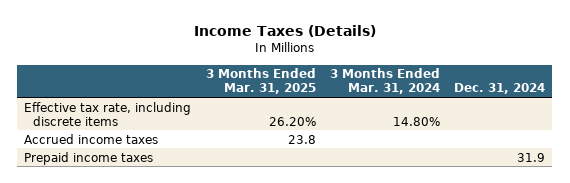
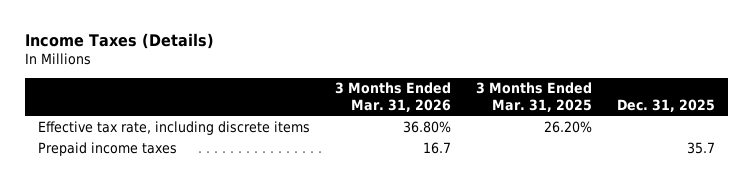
[329,68,440,95] 3 Months Ended Mar. 31, 2024 -> none
[454,83,546,95] Dec. 31, 2024 -> none
none -> [335,82,452,112] 3 Months Ended Mar. 31, 2026
none -> [617,98,716,112] Dec. 31, 2025
[24,133,159,144] Accrued income taxes -> none

